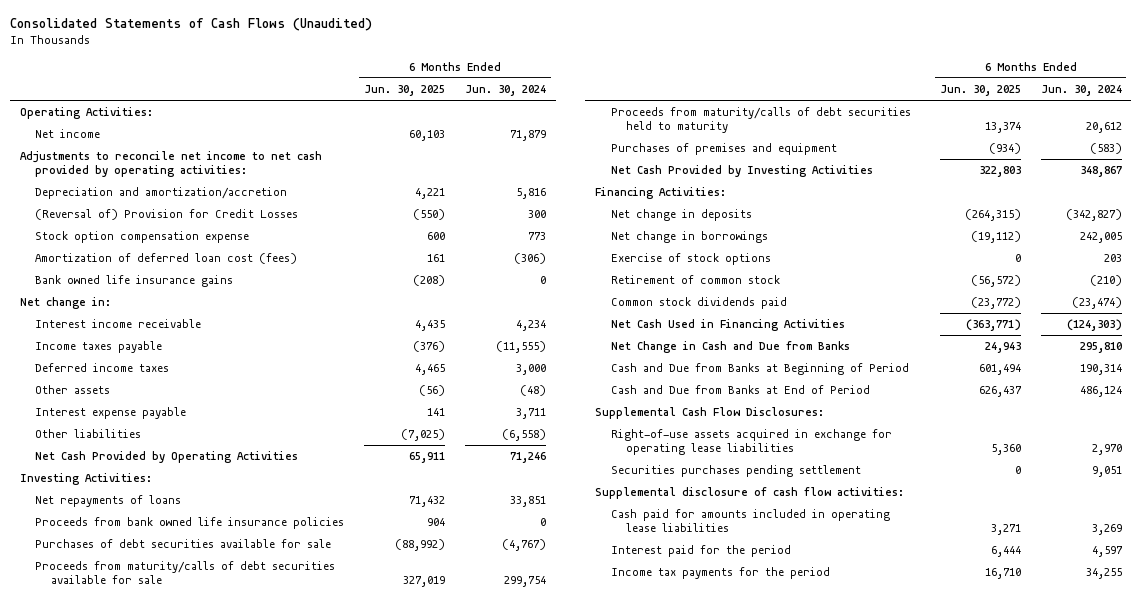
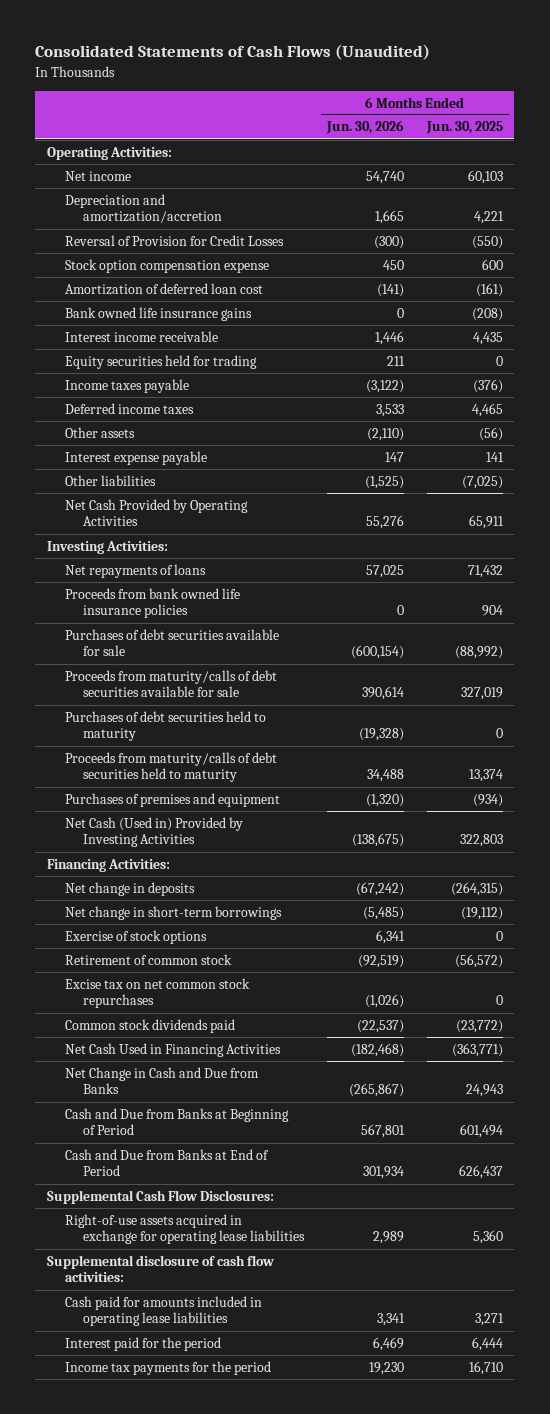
[465,84,547,96] Jun. 30, 2024 -> none
none -> [325,120,404,135] Jun. 30, 2026
[19,151,322,178] Adjustments to reconcile net income to net cash provided by operating activities: -> none
[35,209,299,221] (Reversal of) Provision for Credit Losses -> [64,234,284,246] Reversal of Provision for Credit Losses
[35,253,298,265] Amortization of deferred loan cost (fees) -> [64,282,263,295] Amortization of deferred loan cost
[427,254,446,263] 161 -> [475,282,503,297] (161)
[19,297,111,310] Net change in: -> none
none -> [64,354,257,369] Equity securities held for trading
none -> [64,710,266,742] Purchases of debt securities held to maturity
[610,165,873,178] Net Cash Provided by Investing Activities -> [64,816,243,848] Net Cash (Used in) Provided by Investing Activities
[610,231,768,244] Net change in borrowings -> [64,905,282,920] Net change in short-term borrowings
none -> [64,977,250,1009] Excise tax on net common stock repurchases
[610,465,861,478] Securities purchases pending settlement -> none

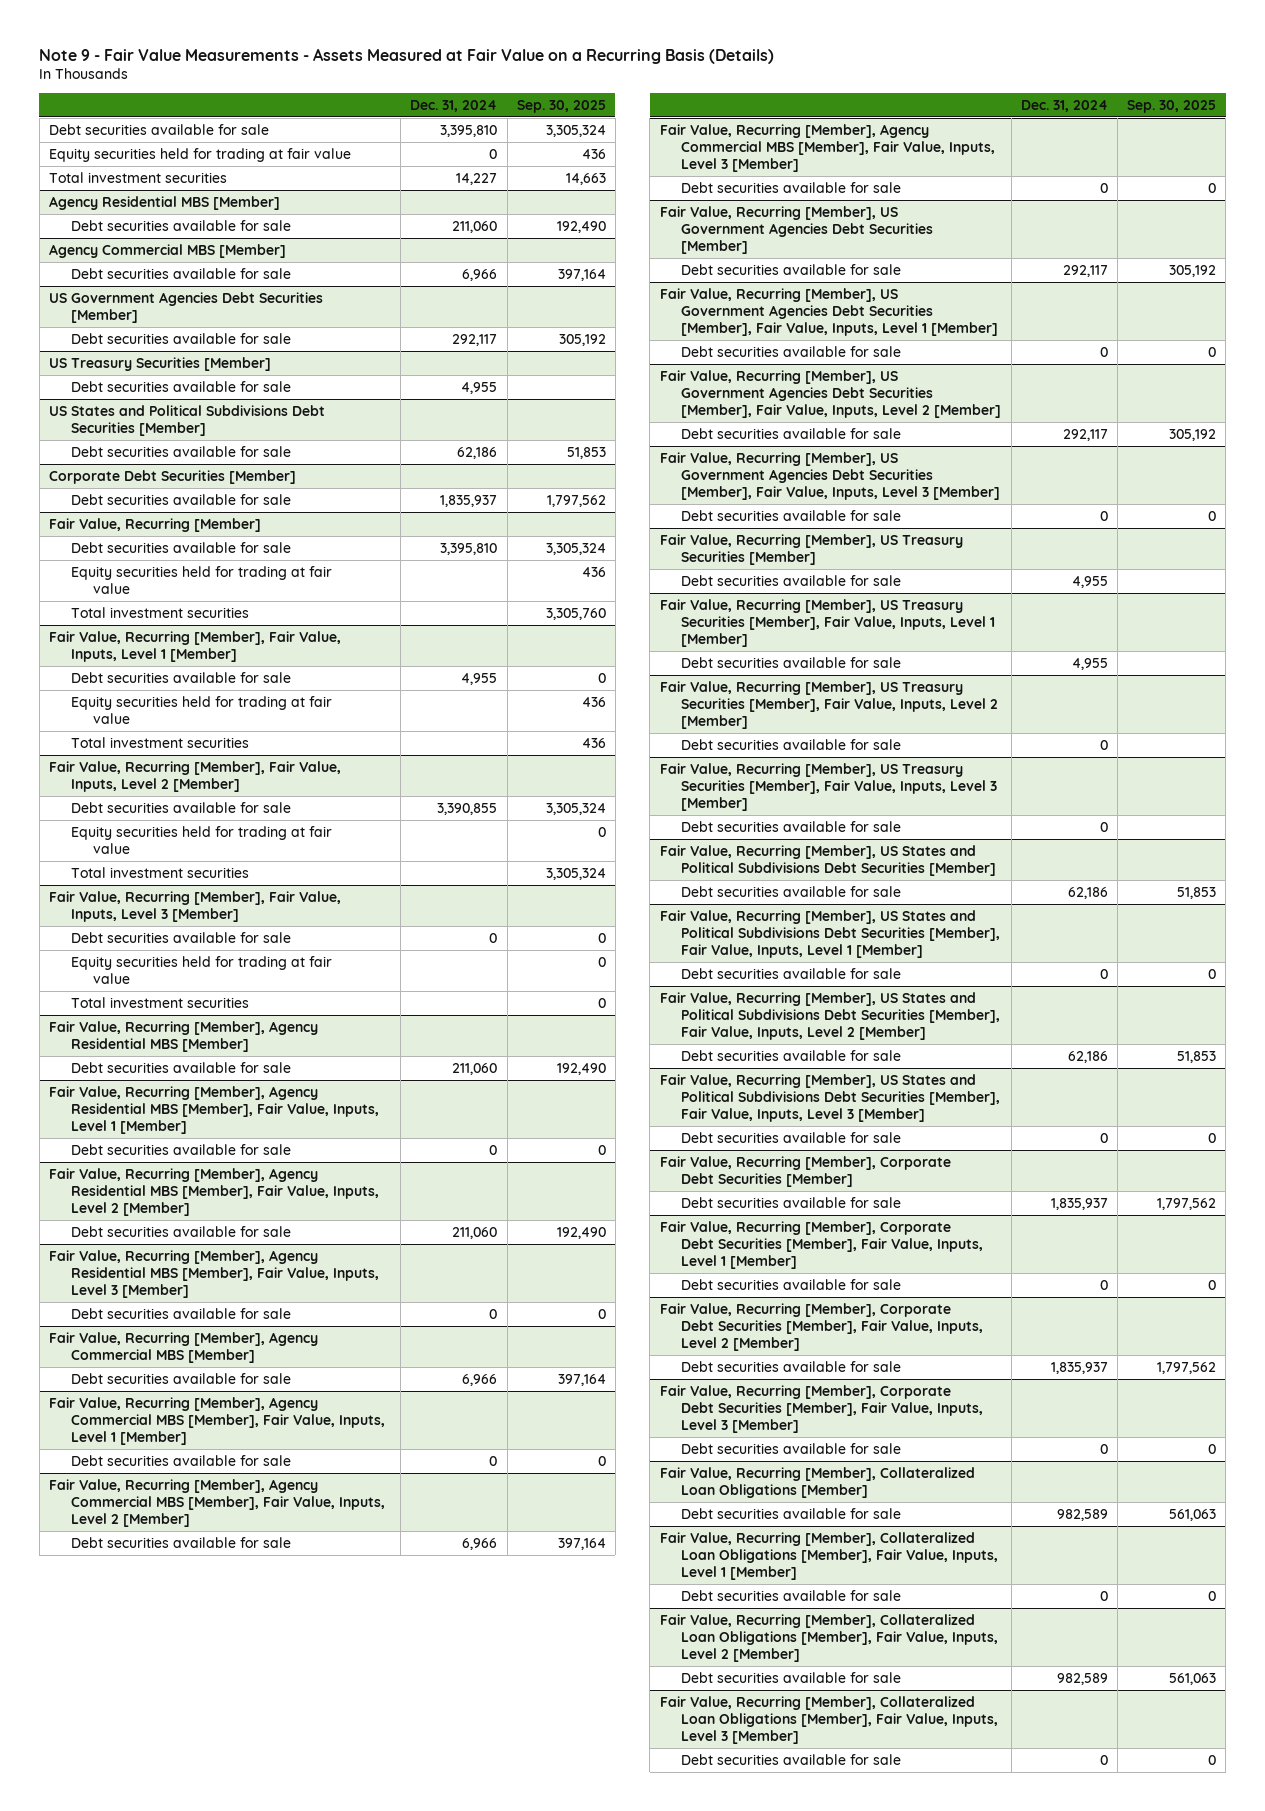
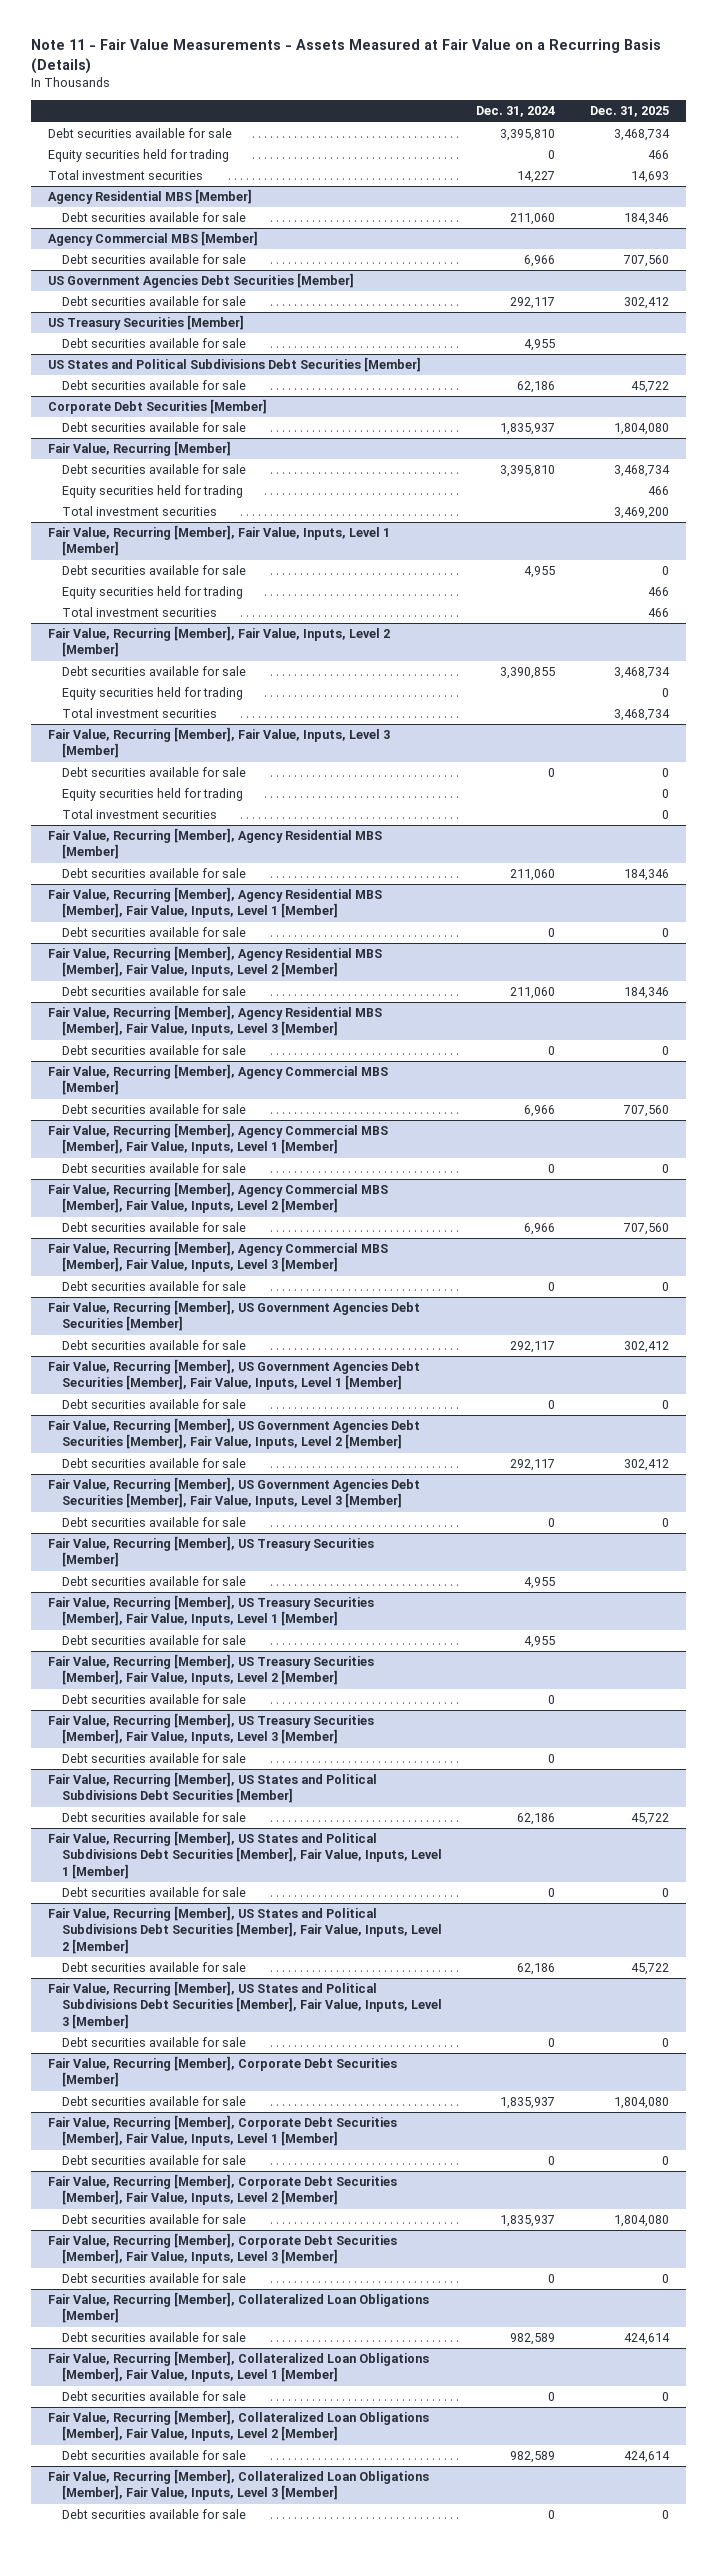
[39,47,775,64] Note 9 - Fair Value Measurements - Assets Measured at Fair Value on a Recurring Basis (Details) -> [30,39,661,75] Note 11 - Fair Value Measurements - Assets Measured at Fair Value on a Recurring Basis (Details)
[516,99,606,113] Sep. 30, 2025 -> none
none -> [589,106,669,118] Dec. 31, 2025
[49,147,352,162] Equity securities held for trading at fair value -> [47,149,229,163] Equity securities held for trading
[71,565,333,594] Equity securities held for trading at fair value -> [62,485,244,499] Equity securities held for trading
[71,695,333,724] Equity securities held for trading at fair value -> [62,586,244,600] Equity securities held for trading
[71,825,333,854] Equity securities held for trading at fair value -> [62,687,244,701] Equity securities held for trading
[71,955,333,984] Equity securities held for trading at fair value -> [62,788,244,802] Equity securities held for trading

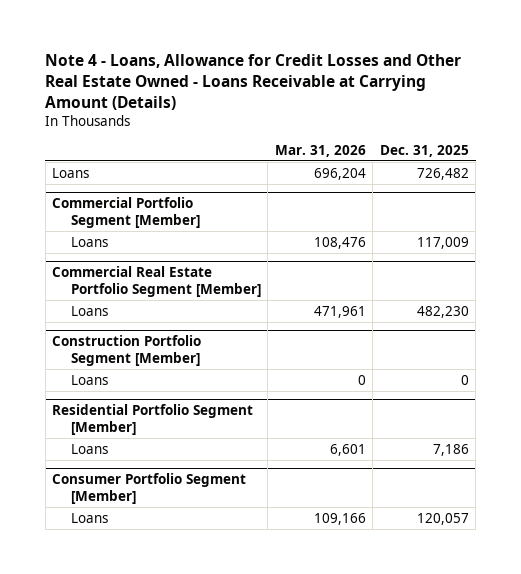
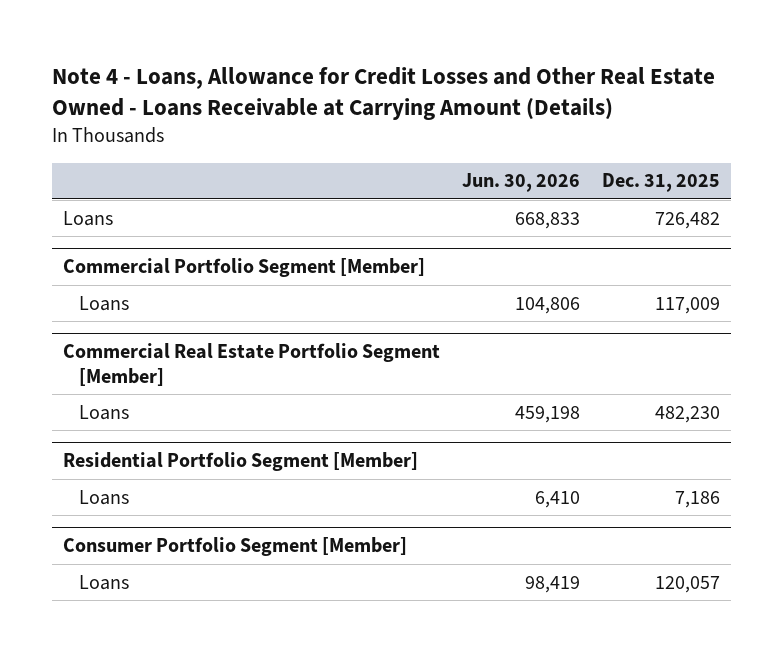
[274,144,366,157] Mar. 31, 2026 -> none
none -> [461,173,580,193] Jun. 30, 2026
[52,335,202,367] Construction Portfolio Segment [Member] -> none
[70,374,108,385] Loans -> none

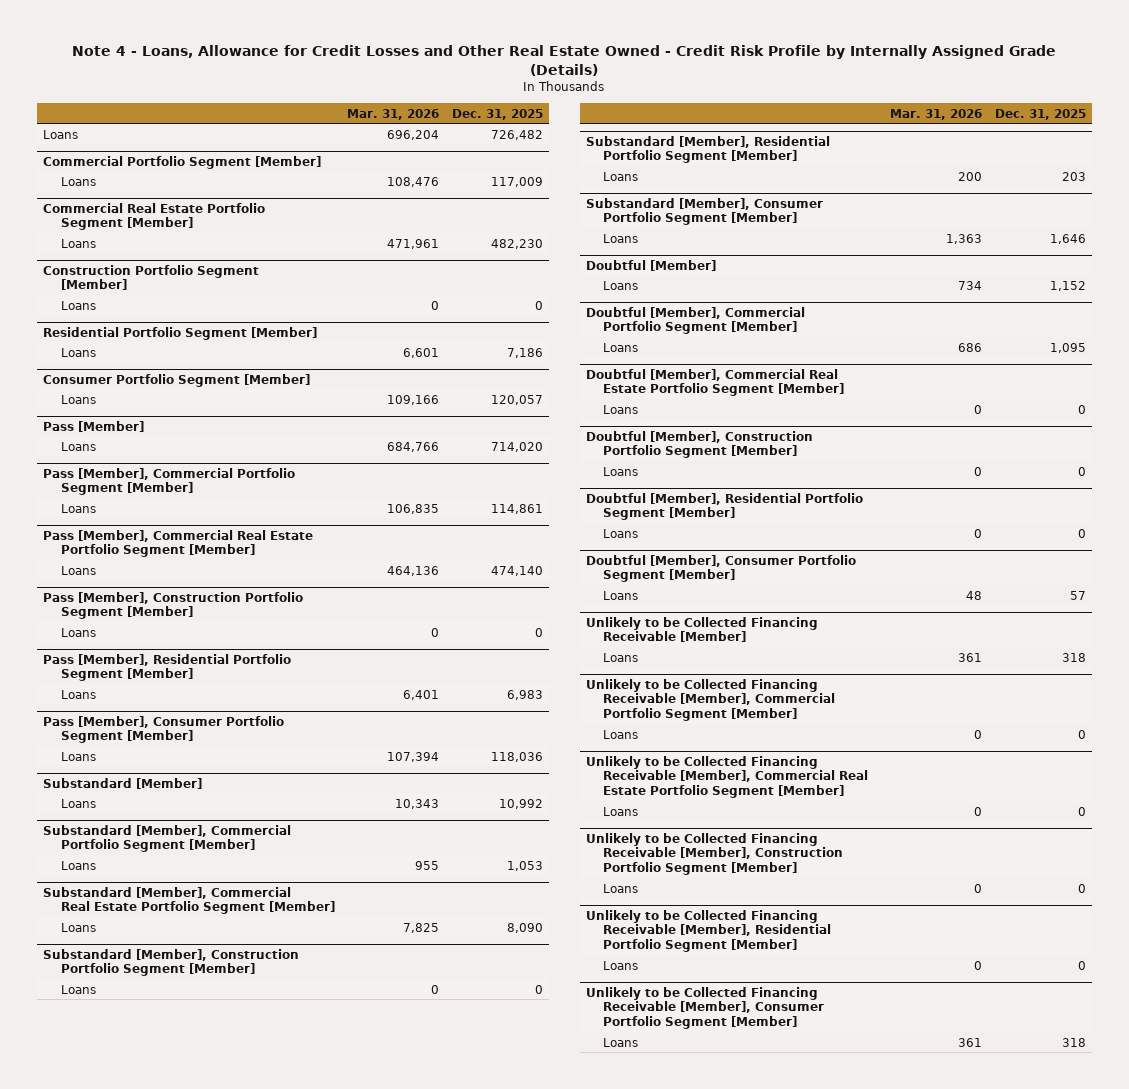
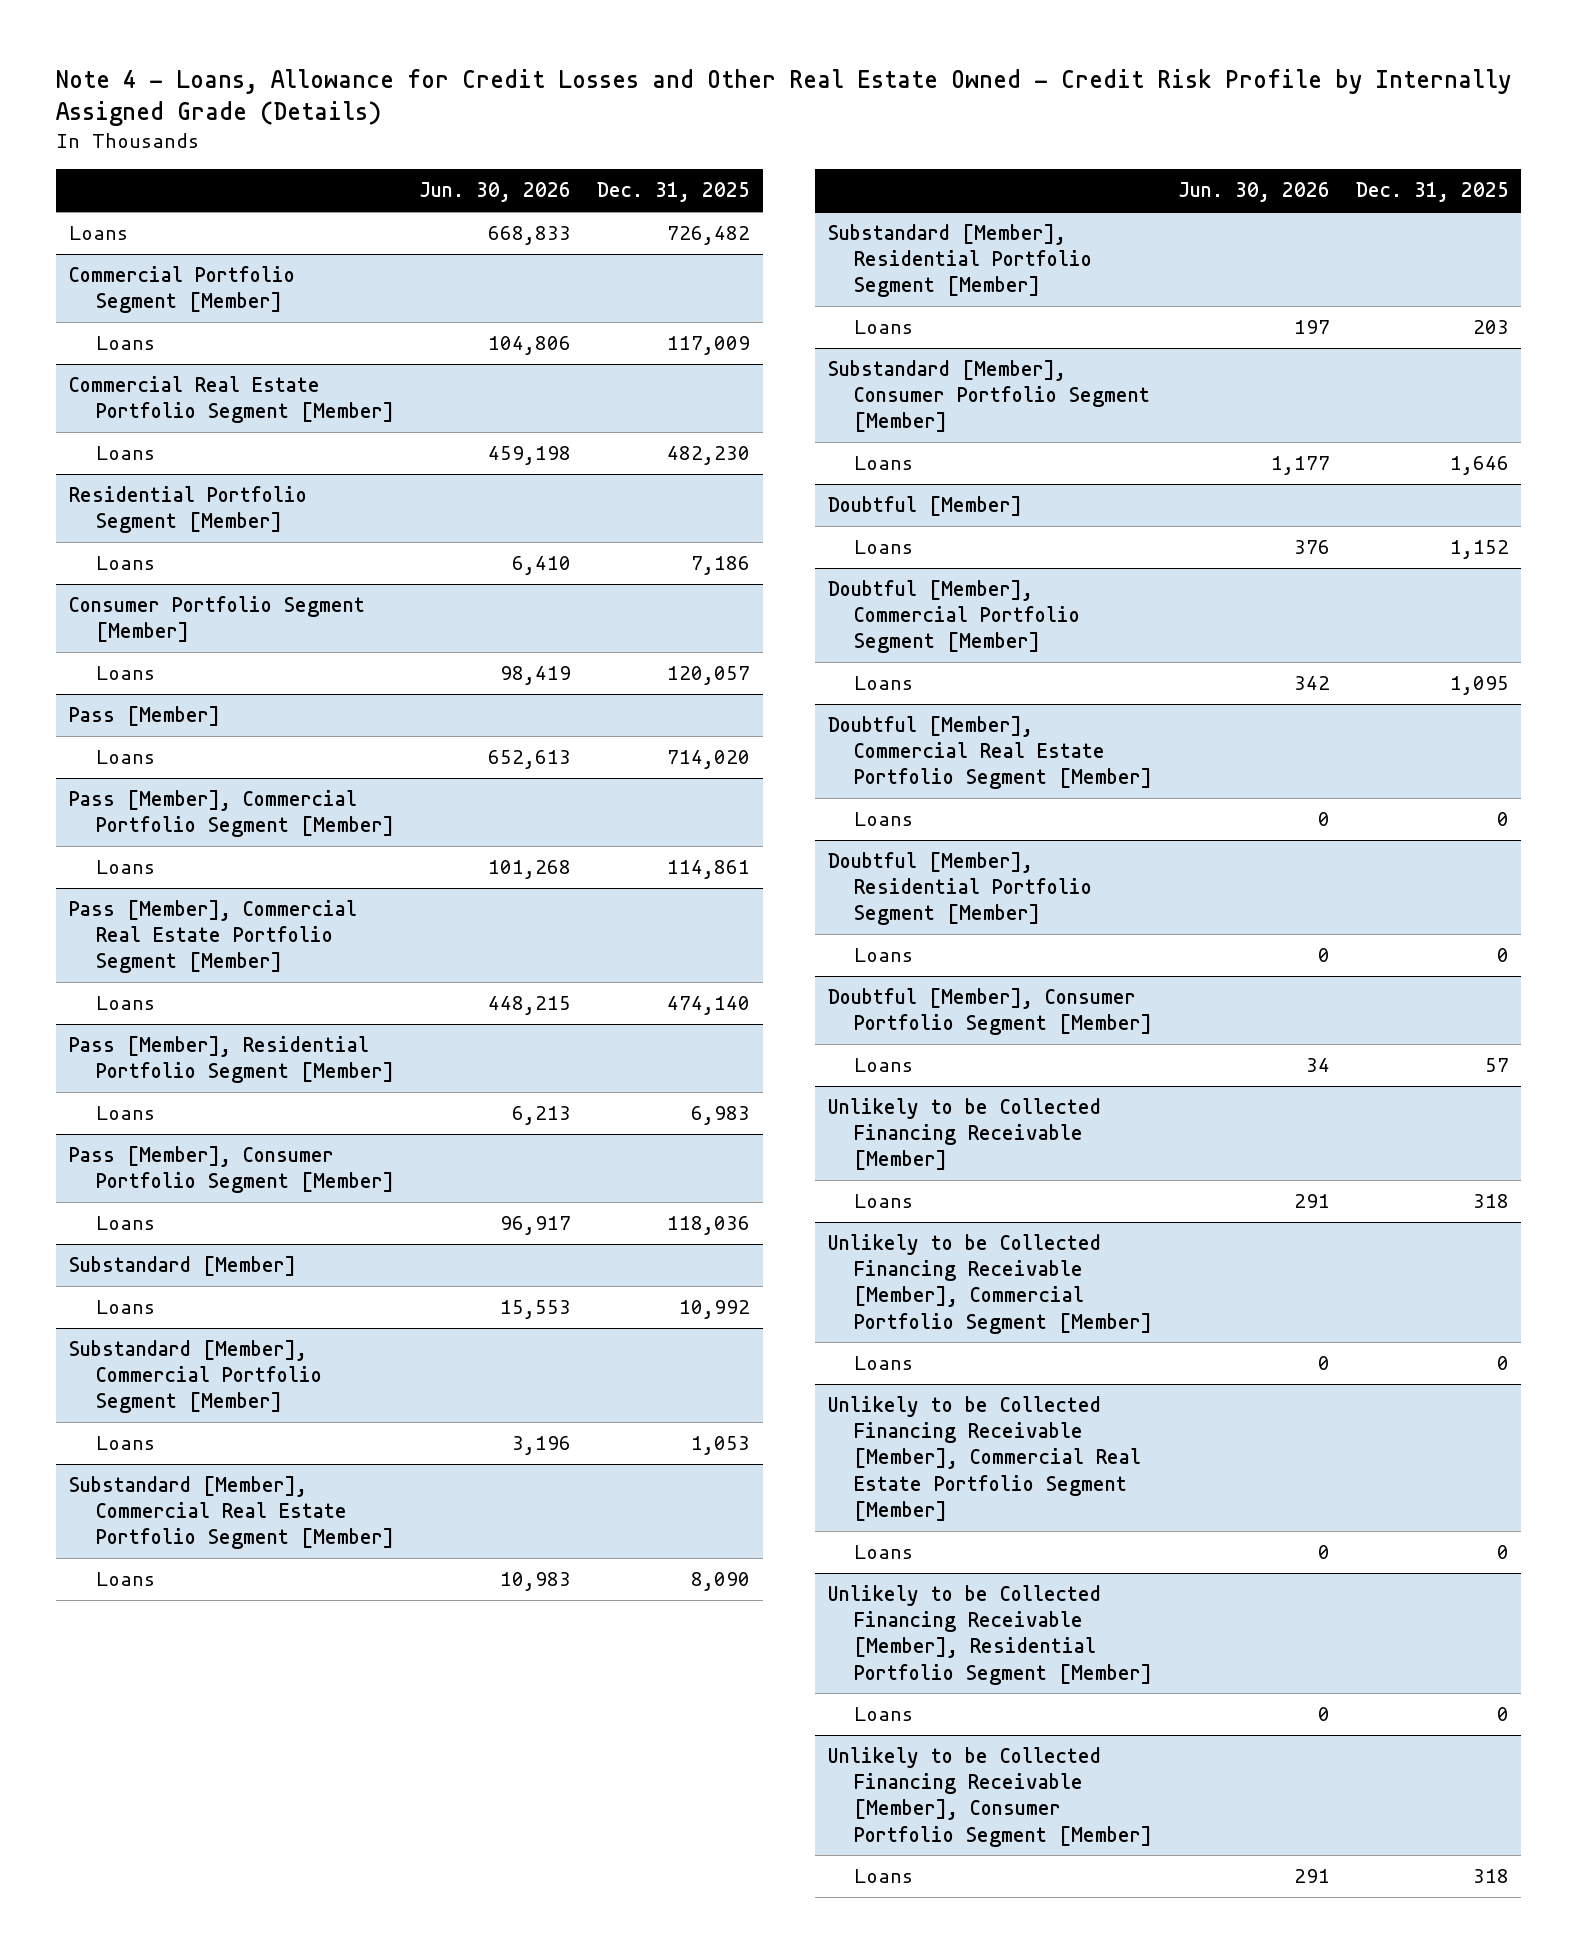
[347,108,440,120] Mar. 31, 2026 -> none
none -> [419,182,572,203] Jun. 30, 2026
[43,264,260,291] Construction Portfolio Segment [Member] -> none
[60,300,96,310] Loans -> none
[43,591,304,620] Pass [Member], Construction Portfolio Segment [Member] -> none
[60,627,96,637] Loans -> none
[43,948,300,977] Substandard [Member], Construction Portfolio Segment [Member] -> none
[60,984,96,994] Loans -> none
[585,430,813,459] Doubtful [Member], Construction Portfolio Segment [Member] -> none
[603,466,639,476] Loans -> none
[585,832,844,875] Unlikely to be Collected Financing Receivable [Member], Construction Portfolio Segment [Member] -> none
[603,883,639,893] Loans -> none

